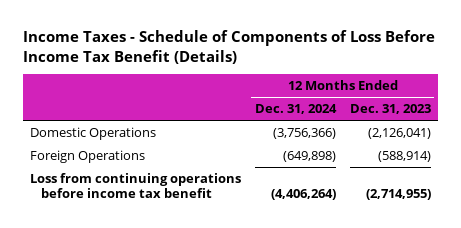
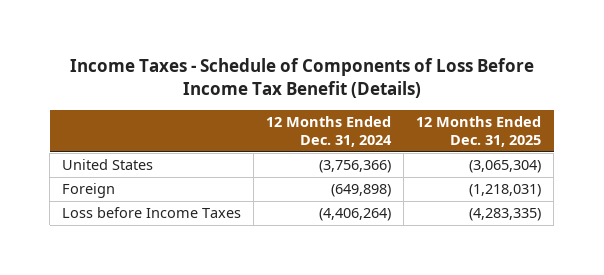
[349,104,431,115] Dec. 31, 2023 -> none
none -> [416,116,542,148] 12 Months Ended Dec. 31, 2025
[29,126,156,140] Domestic Operations -> [62,159,154,171] United States
[29,149,145,163] Foreign Operations -> [62,183,116,199] Foreign
[29,172,241,199] Loss from continuing operations before income tax benefit -> [62,207,242,219] Loss before Income Taxes

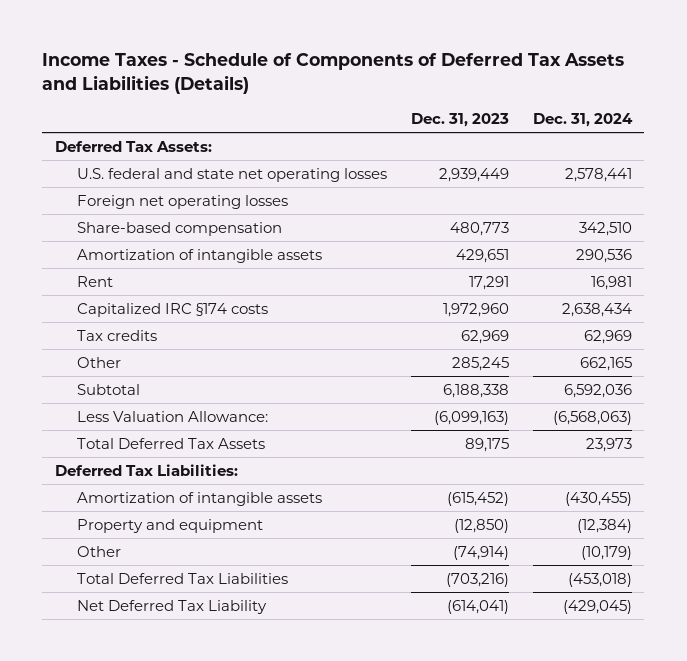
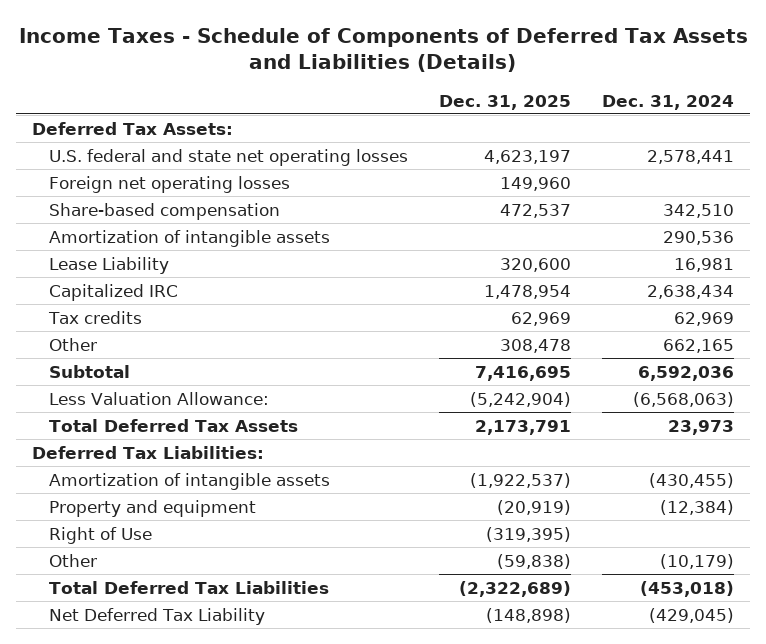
[410,112,509,127] Dec. 31, 2023 -> none
none -> [438,94,571,110] Dec. 31, 2025
[76,275,113,287] Rent -> [48,256,169,274] Lease Liability
[76,302,268,317] Capitalized IRC §174 costs -> [48,283,178,301] Capitalized IRC
none -> [48,526,152,544] Right of Use

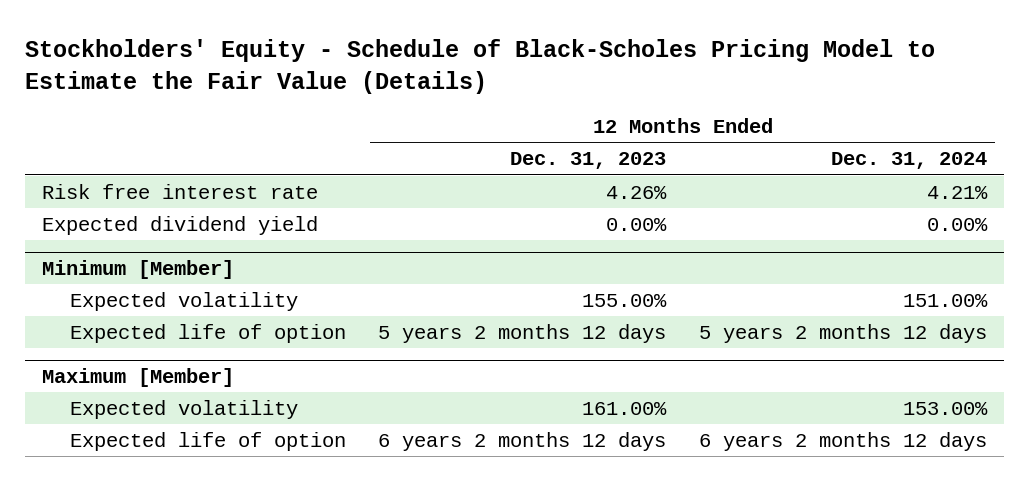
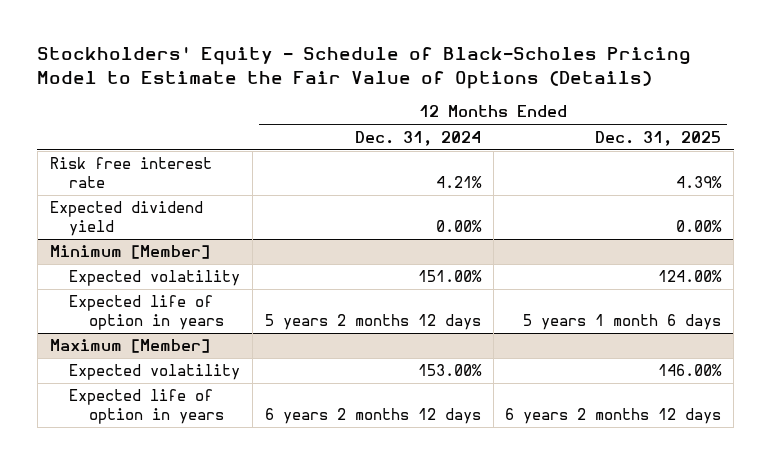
[25,39,936,95] Stockholders' Equity - Schedule of Black-Scholes Pricing Model to Estimate the Fair Value (Details) -> [37,47,692,89] Stockholders' Equity - Schedule of Black-Scholes Pricing Model to Estimate the Fair Value of Options (Details)
[510,152,667,170] Dec. 31, 2023 -> none
none -> [595,130,722,146] Dec. 31, 2025
[69,323,346,343] Expected life of option -> [69,295,224,330] Expected life of option in years
[69,431,346,451] Expected life of option -> [69,389,224,424] Expected life of option in years

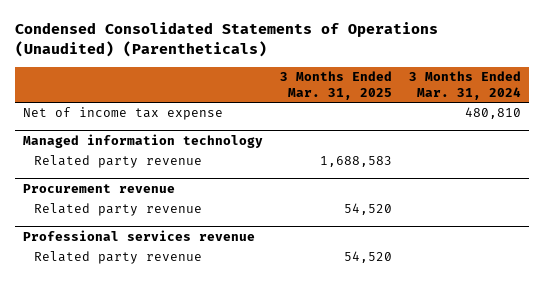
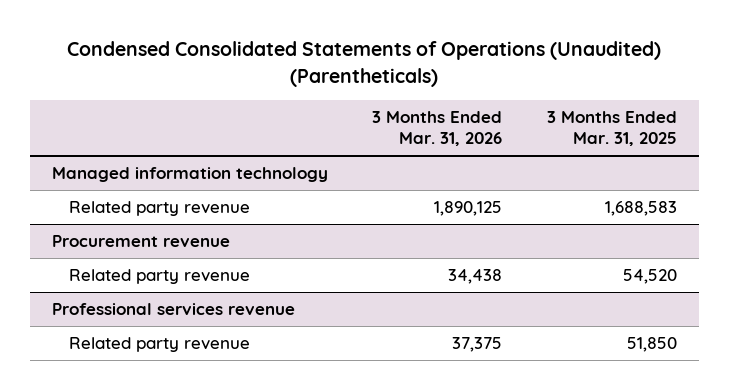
[408,71,521,100] 3 Months Ended Mar. 31, 2024 -> none
none -> [372,111,503,146] 3 Months Ended Mar. 31, 2026
[22,107,223,121] Net of income tax expense -> none
[343,251,392,264] 54,520 -> [627,337,678,353] 51,850

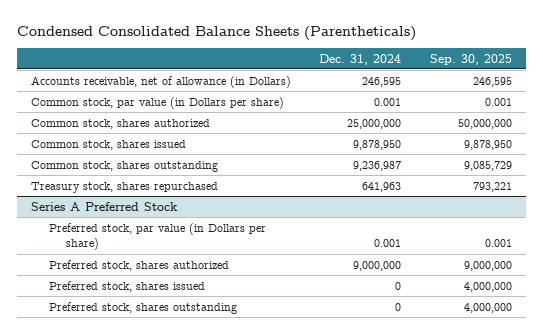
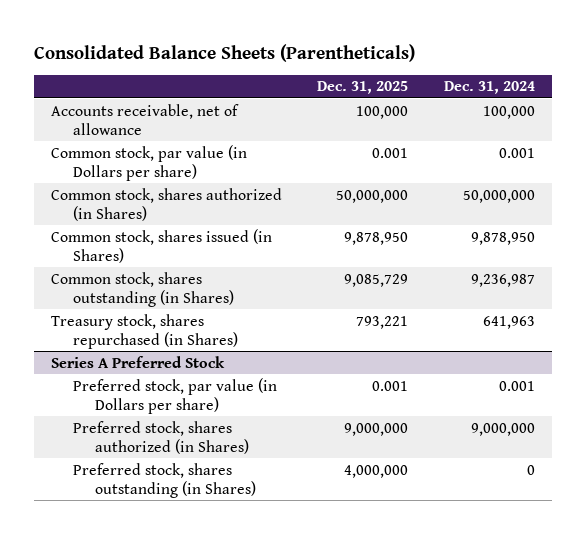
[17,25,417,41] Condensed Consolidated Balance Sheets (Parentheticals) -> [33,43,415,62] Consolidated Balance Sheets (Parentheticals)
[429,53,512,65] Sep. 30, 2025 -> none
none -> [317,81,409,95] Dec. 31, 2025
[31,75,292,88] Accounts receivable, net of allowance (in Dollars) -> [51,103,240,135] Accounts receivable, net of allowance
[362,76,402,87] 246,595 -> [482,105,535,119] 100,000
[31,118,211,129] Common stock, shares authorized -> [51,187,283,221] Common stock, shares authorized (in Shares)
[347,118,402,129] 25,000,000 -> [462,189,535,203] 50,000,000
[31,139,187,150] Common stock, shares issued -> [51,228,273,263] Common stock, shares issued (in Shares)
[31,160,219,172] Common stock, shares outstanding -> [51,271,235,307] Common stock, shares outstanding (in Shares)
[31,181,219,193] Treasury stock, shares repurchased -> [51,313,239,349] Treasury stock, shares repurchased (in Shares)
[48,280,205,292] Preferred stock, shares issued -> none
[48,259,229,271] Preferred stock, shares authorized -> [73,420,249,454] Preferred stock, shares authorized (in Shares)
[48,301,237,314] Preferred stock, shares outstanding -> [73,462,256,498] Preferred stock, shares outstanding (in Shares)

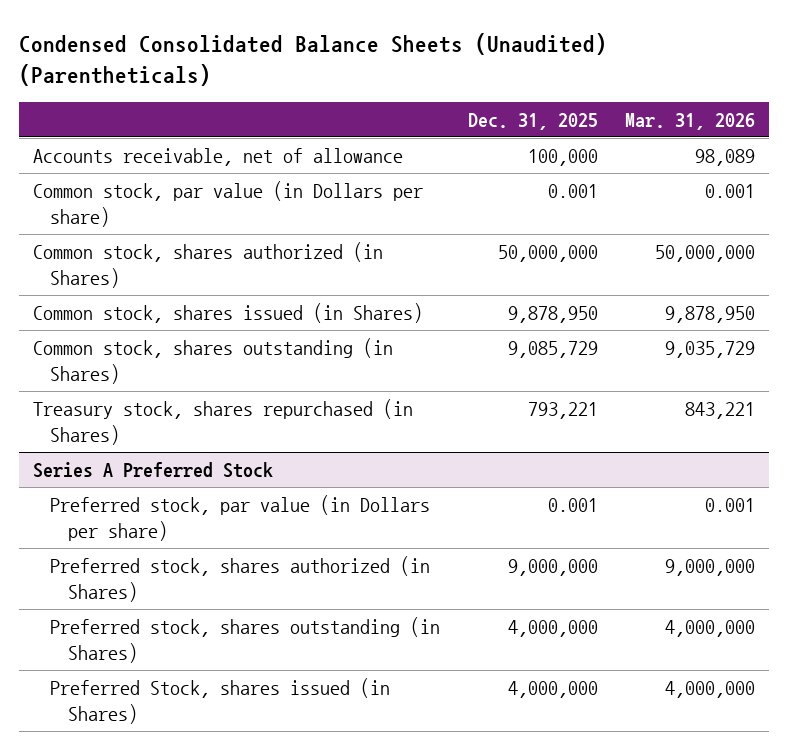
[33,43,415,62] Consolidated Balance Sheets (Parentheticals) -> [19,32,608,87] Condensed Consolidated Balance Sheets (Unaudited) (Parentheticals)
[443,81,535,95] Dec. 31, 2024 -> none
none -> [625,113,756,131] Mar. 31, 2026
none -> [50,677,391,724] Preferred Stock, shares issued (in Shares)

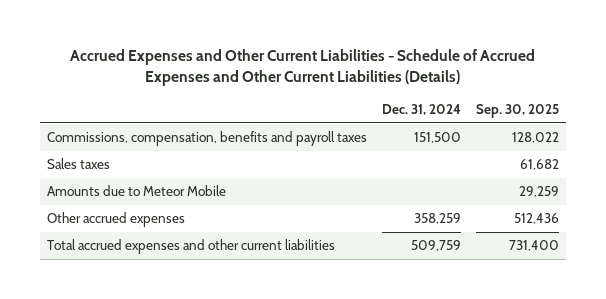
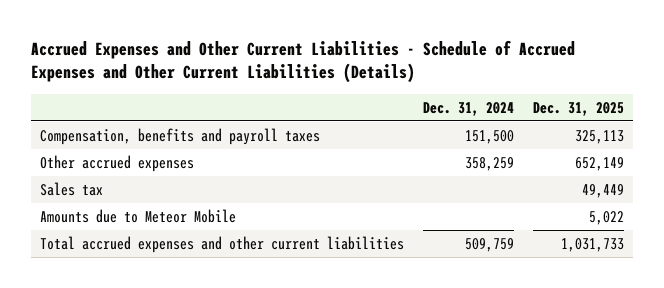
[475,104,559,119] Sep. 30, 2025 -> none
none -> [532,101,624,116] Dec. 31, 2025
[47,158,111,170] Sales taxes -> none
[47,131,368,147] Commissions, compensation, benefits and payroll taxes -> [40,127,321,145] Compensation, benefits and payroll taxes
none -> [40,181,104,196] Sales tax
[47,185,227,197] Amounts due to Meteor Mobile -> [40,208,237,223] Amounts due to Meteor Mobile

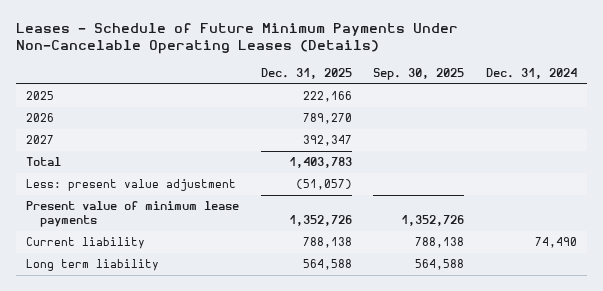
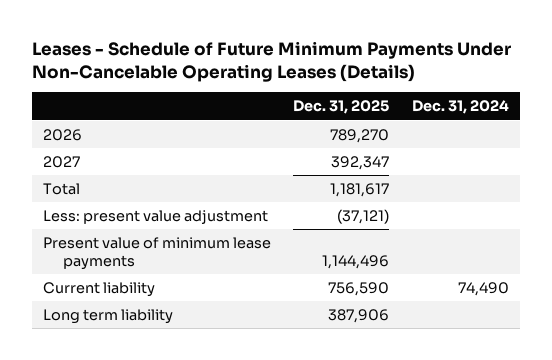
[373,67,465,80] Sep. 30, 2025 -> none
[26,91,55,101] 2025 -> none
[288,157,352,169] 1,403,783 -> [330,182,390,197] 1,181,617
[295,179,352,191] (51,057) -> [337,208,390,224] (37,121)
[288,215,352,227] 1,352,726 -> [322,254,390,269] 1,144,496
[302,237,352,249] 788,138 -> [328,281,390,296] 756,590
[302,259,352,271] 564,588 -> [328,308,390,323] 387,906

